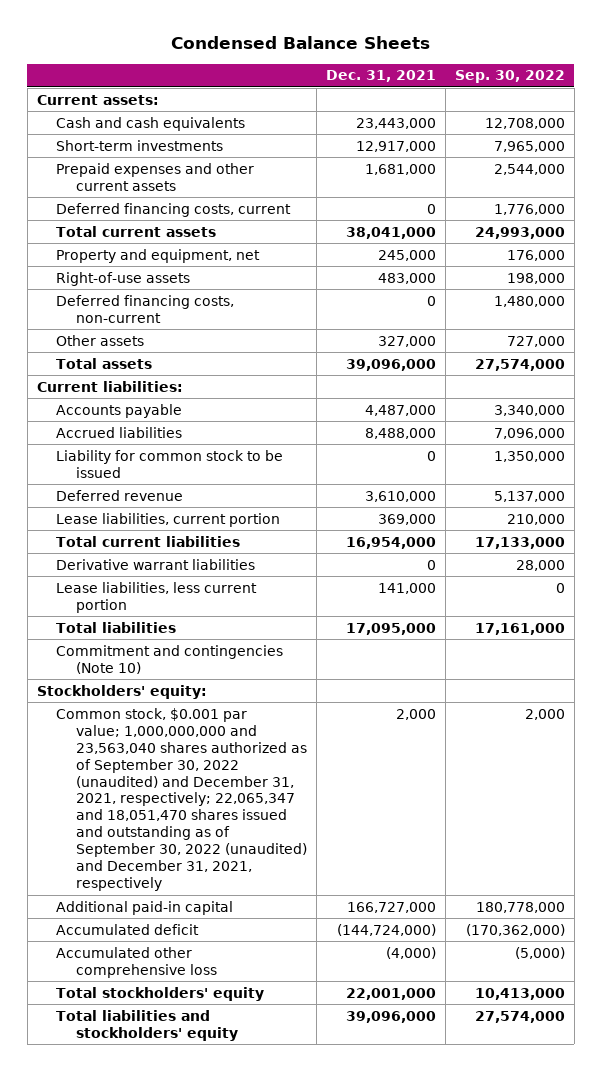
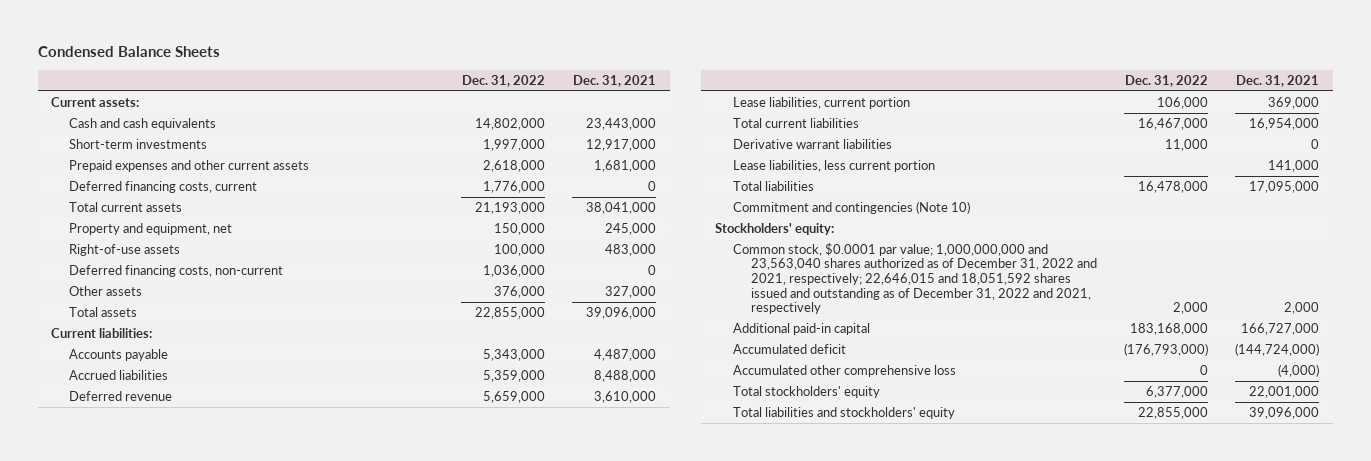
[454,70,565,84] Sep. 30, 2022 -> none
none -> [461,74,545,87] Dec. 31, 2022
[56,449,284,478] Liability for common stock to be issued -> none
[56,707,307,892] Common stock, $0.001 par value; 1,000,000,000 and 23,563,040 shares authorized as of September 30, 2022 (unaudited) and December 31, 2021, respectively; 22,065,347 and 18,051,470 shares issued and outstanding as of September 30, 2022 (unaudited) and December 31, 2021, respectively -> [732,242,1097,315] Common stock, $0.0001 par value; 1,000,000,000 and 23,563,040 shares authorized as of December 31, 2022 and 2021, respectively; 22,646,015 and 18,051,592 shares issued and outstanding as of December 31, 2022 and 2021, respectively

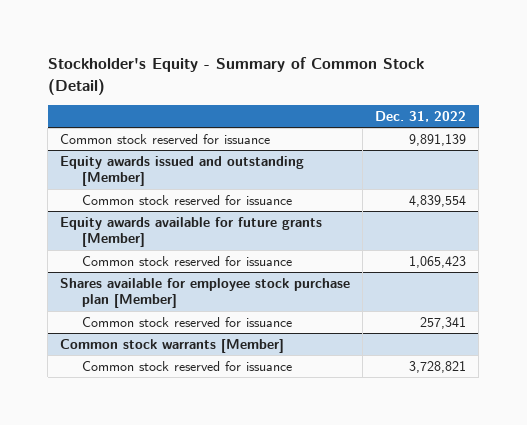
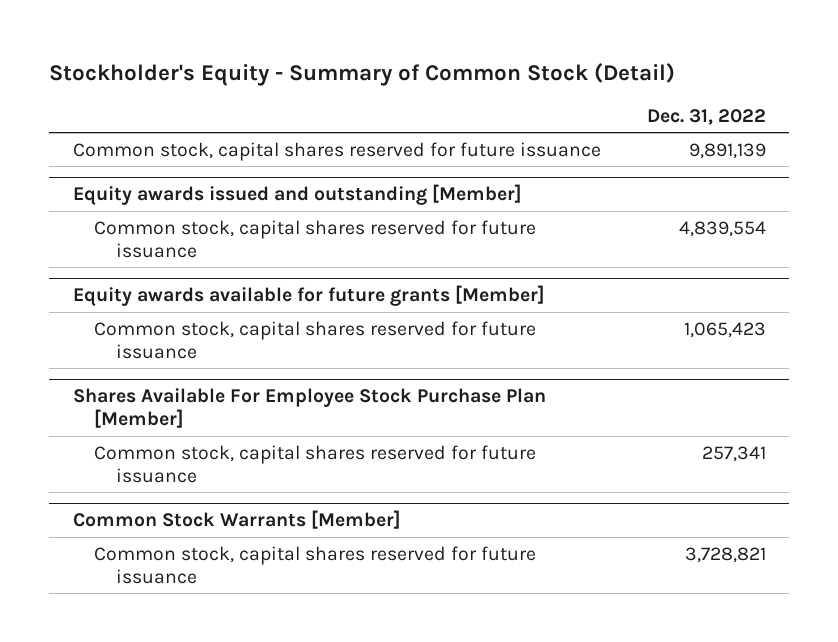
[60,134,271,145] Common stock reserved for issuance -> [72,141,601,161] Common stock, capital shares reserved for future issuance
[82,195,293,206] Common stock reserved for issuance -> [94,219,537,258] Common stock, capital shares reserved for future issuance
[82,256,293,267] Common stock reserved for issuance -> [94,320,537,359] Common stock, capital shares reserved for future issuance
[60,278,351,309] Shares available for employee stock purchase plan [Member] -> [72,388,546,429] Shares Available For Employee Stock Purchase Plan [Member]
[82,317,293,328] Common stock reserved for issuance -> [94,444,537,483] Common stock, capital shares reserved for future issuance
[60,339,285,354] Common stock warrants [Member] -> [72,510,401,530] Common Stock Warrants [Member]
[82,361,293,372] Common stock reserved for issuance -> [94,545,537,584] Common stock, capital shares reserved for future issuance

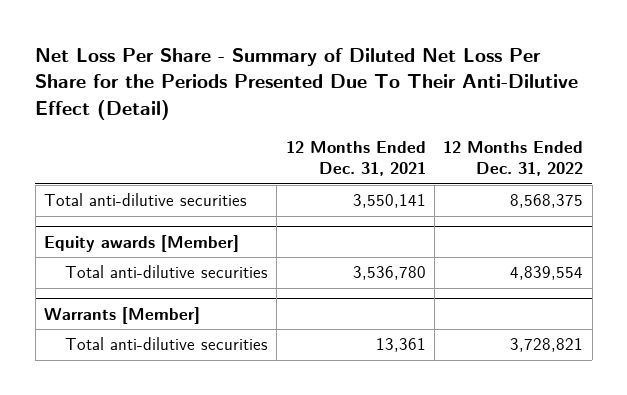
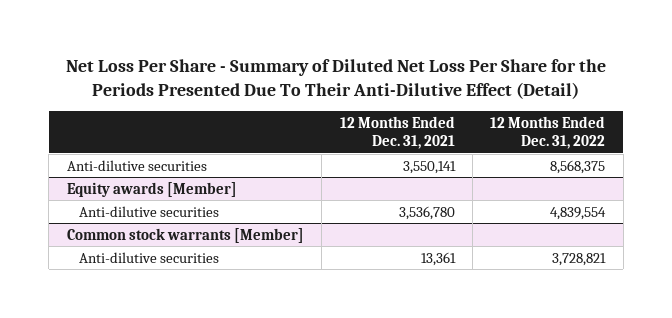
[43,193,247,207] Total anti-dilutive securities -> [66,159,207,171] Anti-dilutive securities
[65,265,269,279] Total anti-dilutive securities -> [79,205,220,217] Anti-dilutive securities
[43,306,200,324] Warrants [Member] -> [66,227,304,243] Common stock warrants [Member]
[65,337,269,351] Total anti-dilutive securities -> [79,251,220,263] Anti-dilutive securities

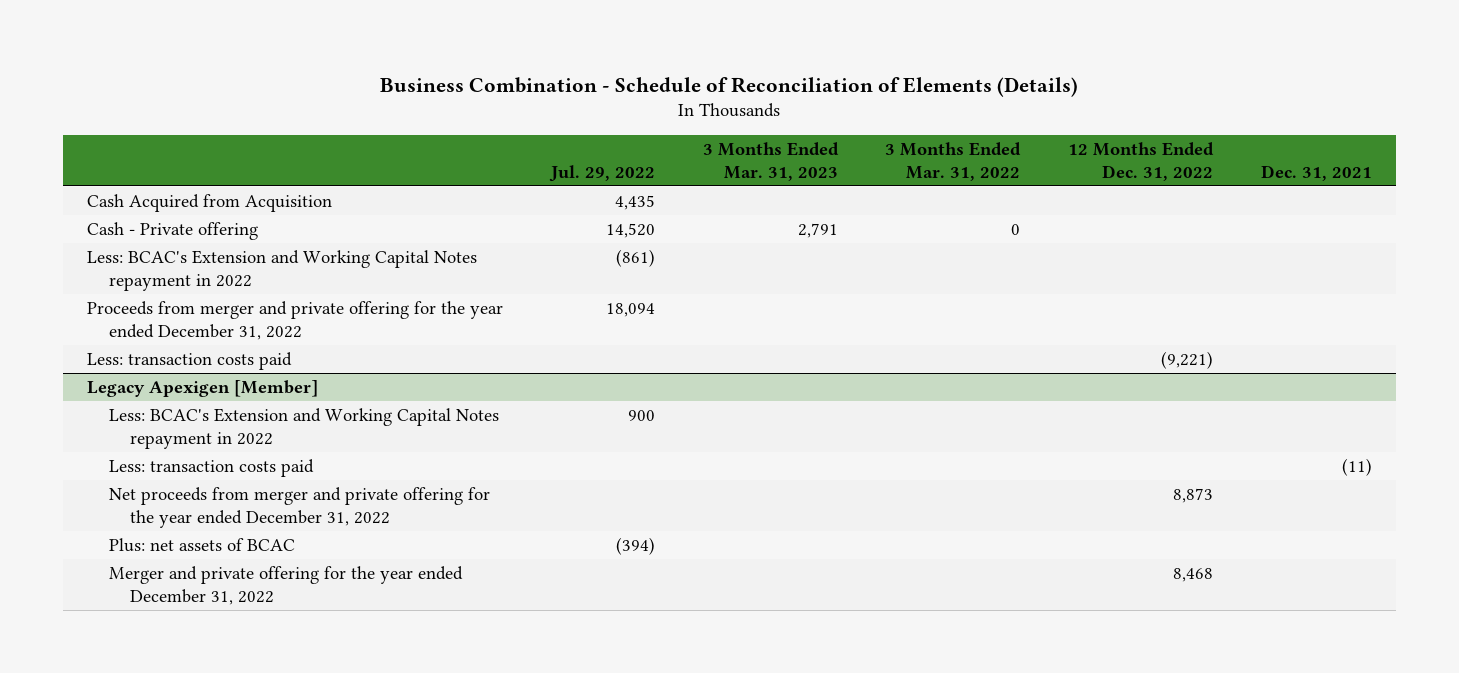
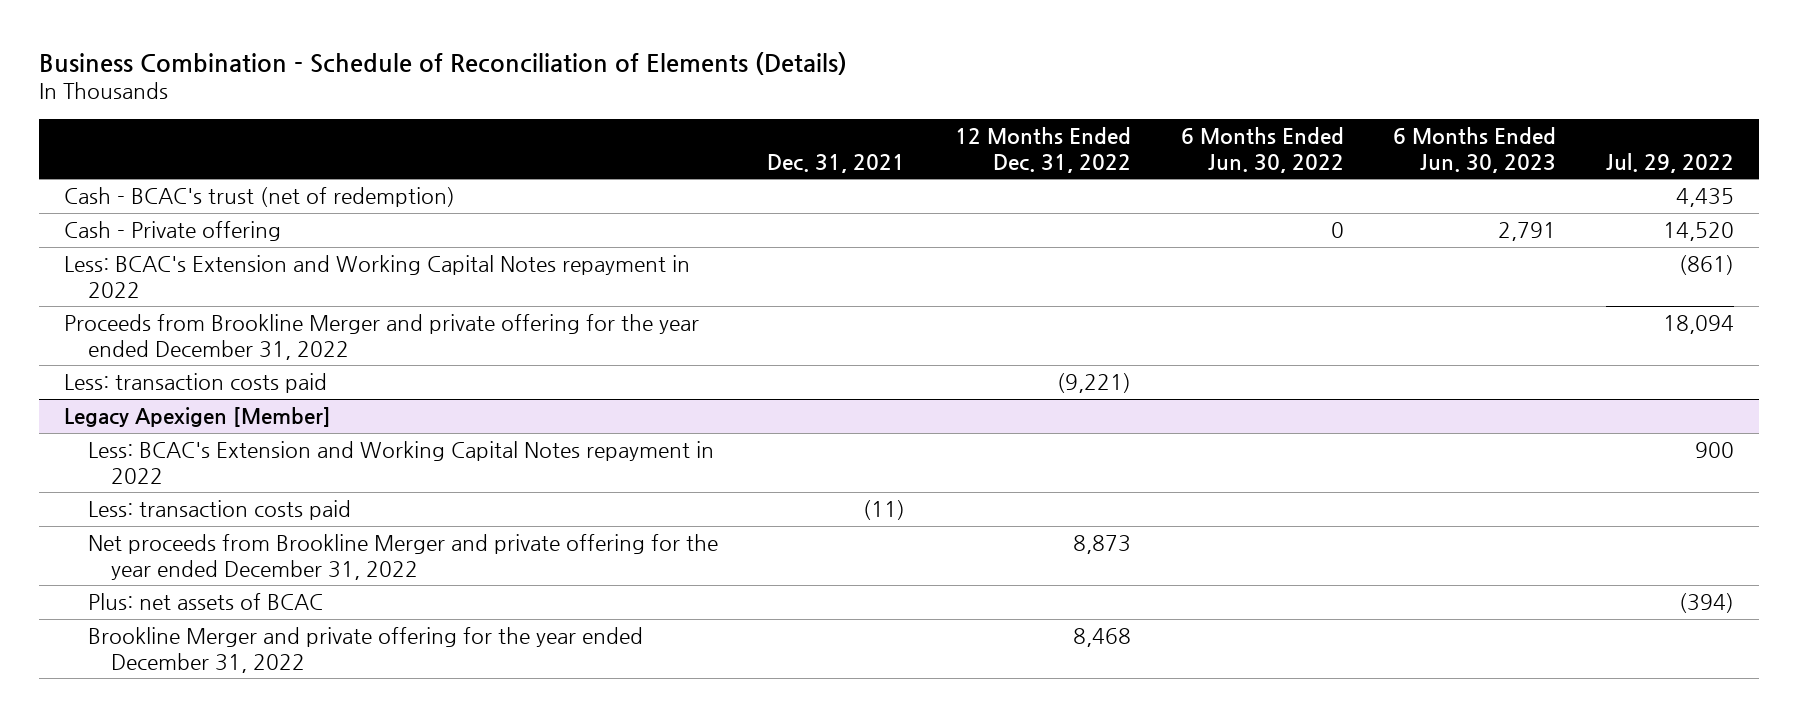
[702,141,839,181] 3 Months Ended Mar. 31, 2023 -> none
[885,141,1022,181] 3 Months Ended Mar. 31, 2022 -> none
none -> [1180,126,1344,173] 6 Months Ended Jun. 30, 2022
none -> [1393,126,1557,173] 6 Months Ended Jun. 30, 2023
[86,193,332,212] Cash Acquired from Acquisition -> [64,186,456,207] Cash - BCAC's trust (net of redemption)
[86,300,503,341] Proceeds from merger and private offering for the year ended December 31, 2022 -> [64,313,700,360] Proceeds from Brookline Merger and private offering for the year ended December 31, 2022
[108,486,490,529] Net proceeds from merger and private offering for the year ended December 31, 2022 -> [87,533,718,580] Net proceeds from Brookline Merger and private offering for the year ended December 31, 2022
[108,565,463,606] Merger and private offering for the year ended December 31, 2022 -> [87,626,643,673] Brookline Merger and private offering for the year ended December 31, 2022

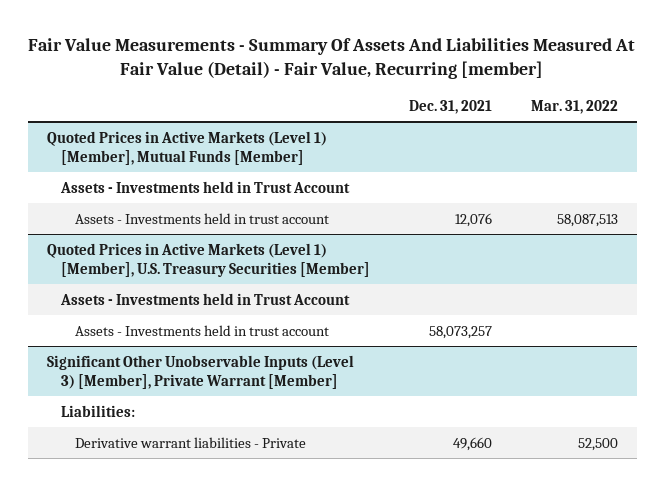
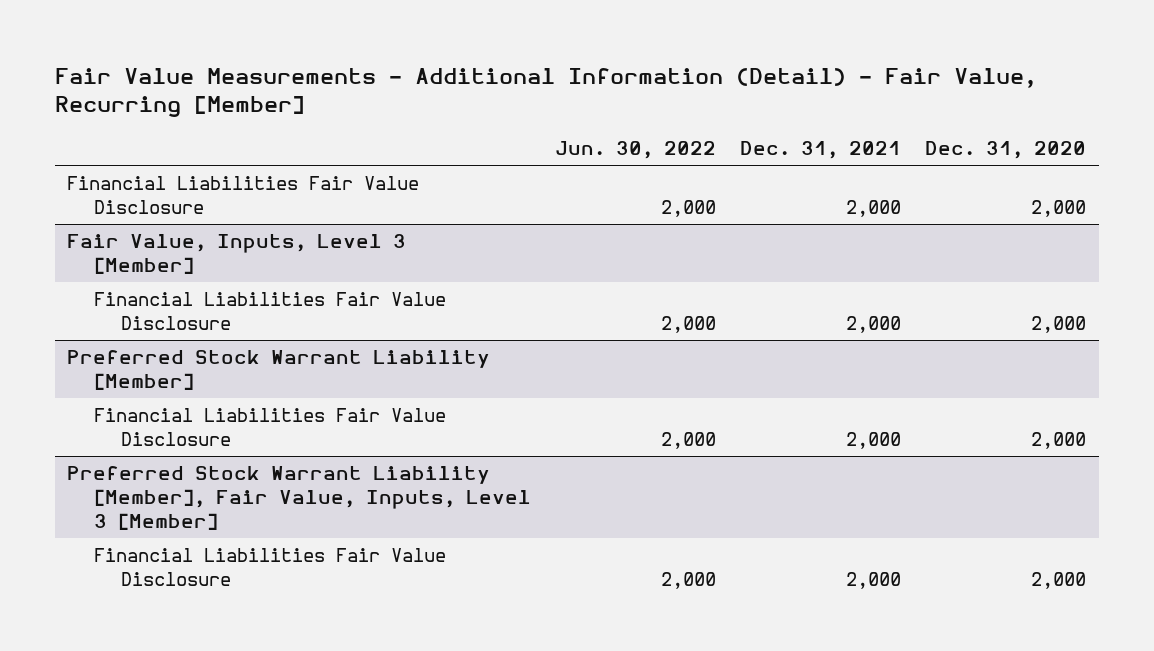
[28,38,636,79] Fair Value Measurements - Summary Of Assets And Liabilities Measured At Fair Value (Detail) - Fair Value, Recurring [member] -> [54,67,1037,118] Fair Value Measurements - Additional Information (Detail) - Fair Value, Recurring [Member]
[530,99,618,114] Mar. 31, 2022 -> none
none -> [555,141,717,160] Jun. 30, 2022
none -> [925,141,1087,160] Dec. 31, 2020
[46,130,327,165] Quoted Prices in Active Markets (Level 1) [Member], Mutual Funds [Member] -> none
[60,180,351,193] Assets - Investments held in Trust Account -> none
[75,212,330,224] Assets - Investments held in trust account -> none
[46,242,371,277] Quoted Prices in Active Markets (Level 1) [Member], U.S. Treasury Securities [Member] -> none
[60,292,351,305] Assets - Investments held in Trust Account -> none
[75,324,330,336] Assets - Investments held in trust account -> none
[46,354,354,389] Significant Other Unobservable Inputs (Level 3) [Member], Private Warrant [Member] -> none
[61,404,136,417] Liabilities: -> none
[75,436,307,448] Derivative warrant liabilities - Private -> none
none -> [67,176,420,214] Financial Liabilities Fair Value Disclosure
none -> [67,234,407,274] Fair Value, Inputs, Level 3 [Member]
none -> [93,292,446,330] Financial Liabilities Fair Value Disclosure
none -> [67,350,491,390] Preferred Stock Warrant Liability [Member]
none -> [93,408,446,446] Financial Liabilities Fair Value Disclosure
none -> [67,466,531,530] Preferred Stock Warrant Liability [Member], Fair Value, Inputs, Level 3 [Member]
none -> [93,548,446,586] Financial Liabilities Fair Value Disclosure

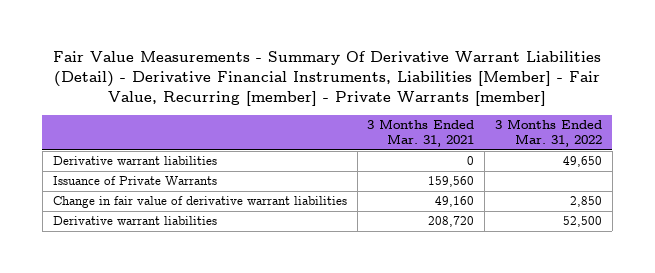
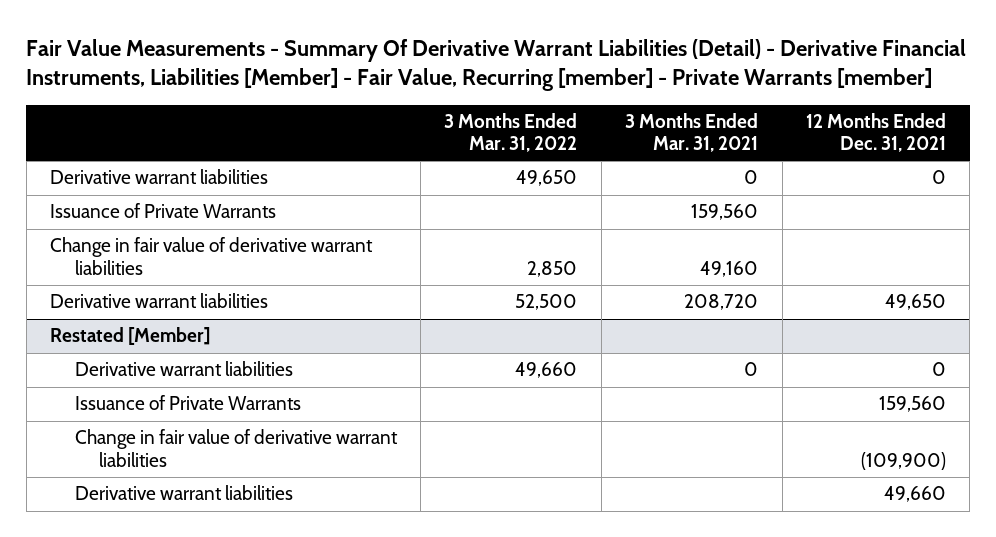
none -> [806,112,947,153] 12 Months Ended Dec. 31, 2021
none -> [50,327,211,346] Restated [Member]
none -> [74,361,293,377] Derivative warrant liabilities
none -> [74,395,301,411] Issuance of Private Warrants
none -> [74,429,398,467] Change in fair value of derivative warrant liabilities
none -> [74,485,293,501] Derivative warrant liabilities

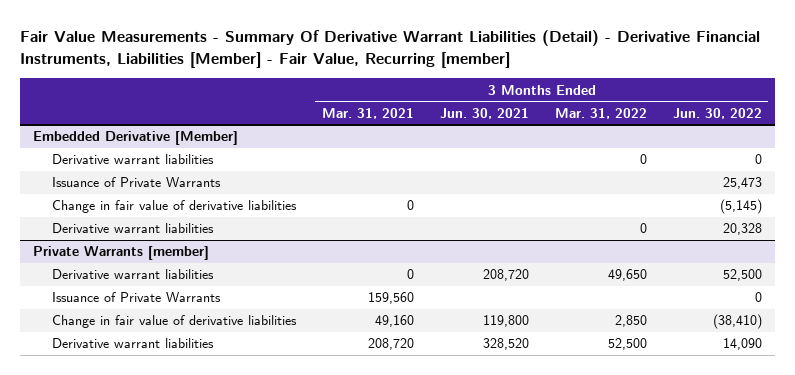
[26,38,967,92] Fair Value Measurements - Summary Of Derivative Warrant Liabilities (Detail) - Derivative Financial Instruments, Liabilities [Member] - Fair Value, Recurring [member] - Private Warrants [member] -> [20,30,761,69] Fair Value Measurements - Summary Of Derivative Warrant Liabilities (Detail) - Derivative Financial Instruments, Liabilities [Member] - Fair Value, Recurring [member]
[806,112,947,153] 12 Months Ended Dec. 31, 2021 -> none
none -> [439,107,529,119] Jun. 30, 2021
none -> [672,107,762,119] Jun. 30, 2022
none -> [33,131,239,146] Embedded Derivative [Member]
none -> [51,154,214,165] Derivative warrant liabilities
none -> [51,177,221,188] Issuance of Private Warrants
none -> [51,200,297,214] Change in fair value of derivative liabilities
none -> [51,223,214,234] Derivative warrant liabilities
none -> [33,246,210,261] Private Warrants [member]
[50,237,374,275] Change in fair value of derivative warrant liabilities -> [51,315,297,329] Change in fair value of derivative liabilities
[50,327,211,346] Restated [Member] -> none
[74,361,293,377] Derivative warrant liabilities -> none
[74,395,301,411] Issuance of Private Warrants -> none
[74,429,398,467] Change in fair value of derivative warrant liabilities -> none
[74,485,293,501] Derivative warrant liabilities -> none

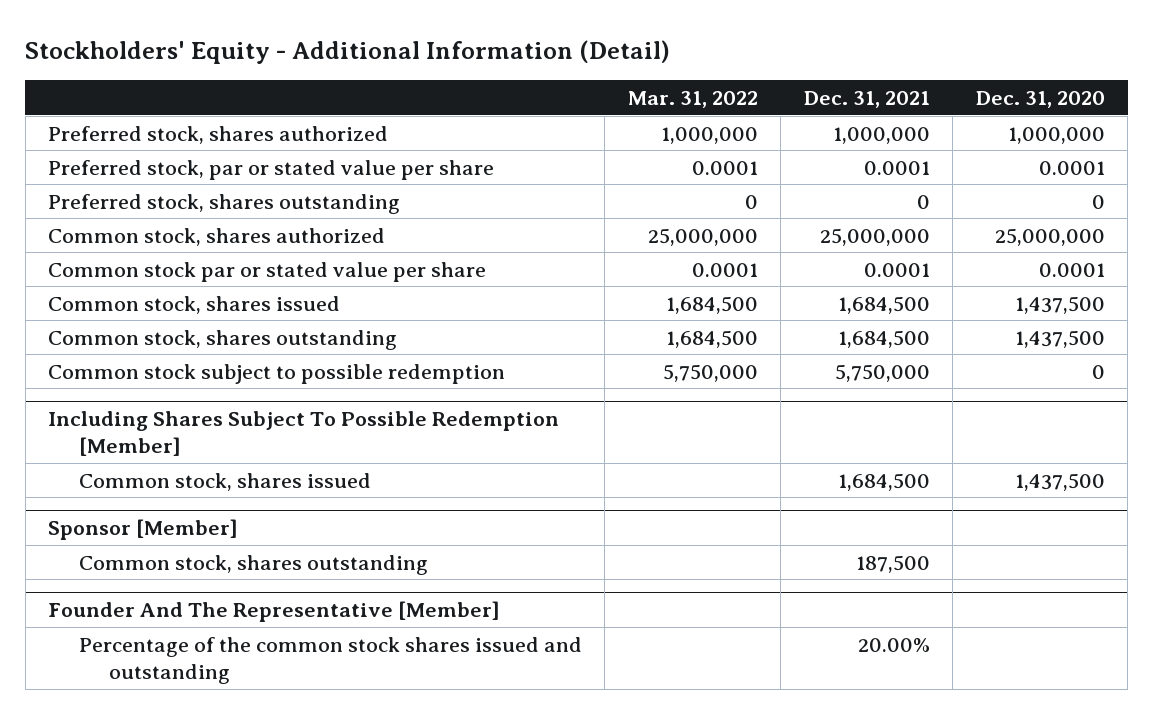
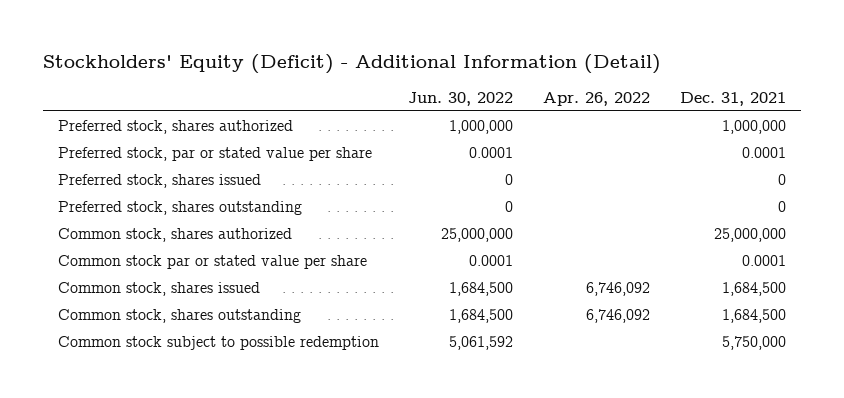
[25,39,671,64] Stockholders' Equity - Additional Information (Detail) -> [42,53,661,74] Stockholders' Equity (Deficit) - Additional Information (Detail)
[627,91,758,109] Mar. 31, 2022 -> none
[975,91,1105,109] Dec. 31, 2020 -> none
none -> [408,91,514,106] Jun. 30, 2022
none -> [543,91,651,106] Apr. 26, 2022
none -> [57,173,261,188] Preferred stock, shares issued
[48,411,560,457] Including Shares Subject To Possible Redemption [Member] -> none
[78,472,371,491] Common stock, shares issued -> none
[48,519,239,541] Sponsor [Member] -> none
[78,554,428,575] Common stock, shares outstanding -> none
[48,601,501,623] Founder And The Representative [Member] -> none
[78,636,582,684] Percentage of the common stock shares issued and outstanding -> none

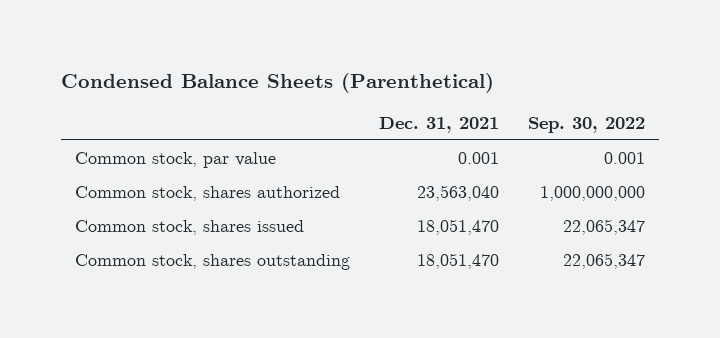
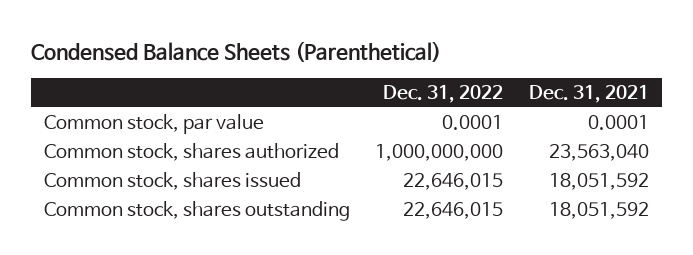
[528,116,646,133] Sep. 30, 2022 -> none
none -> [383,84,504,103] Dec. 31, 2022
[458,152,500,165] 0.001 -> [587,115,649,131] 0.0001
[417,219,500,236] 18,051,470 -> [548,173,649,191] 18,051,592
[417,253,500,270] 18,051,470 -> [548,202,649,220] 18,051,592

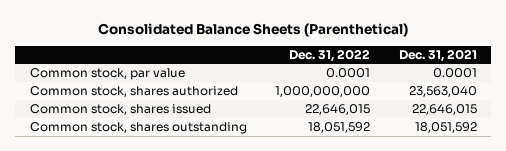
[30,41,441,63] Condensed Balance Sheets (Parenthetical) -> [98,22,409,37] Consolidated Balance Sheets (Parenthetical)
[548,173,649,191] 18,051,592 -> [411,104,477,116] 22,646,015
[403,202,504,220] 22,646,015 -> [308,122,371,134] 18,051,592

